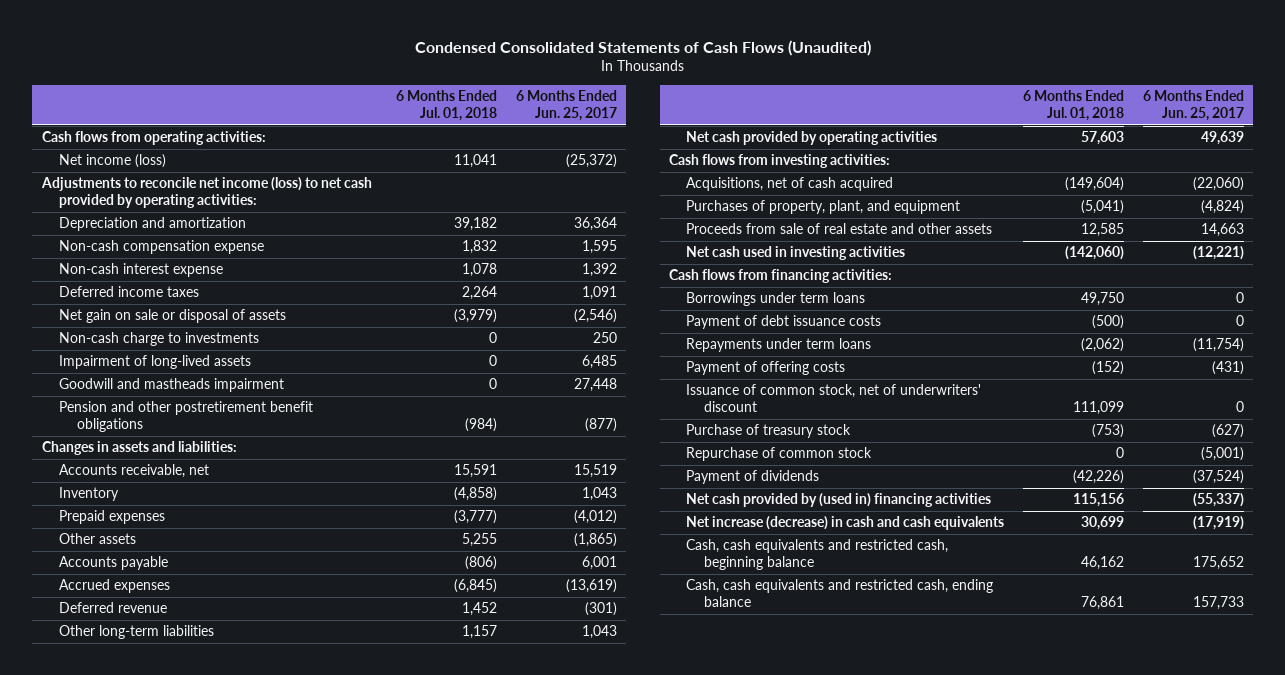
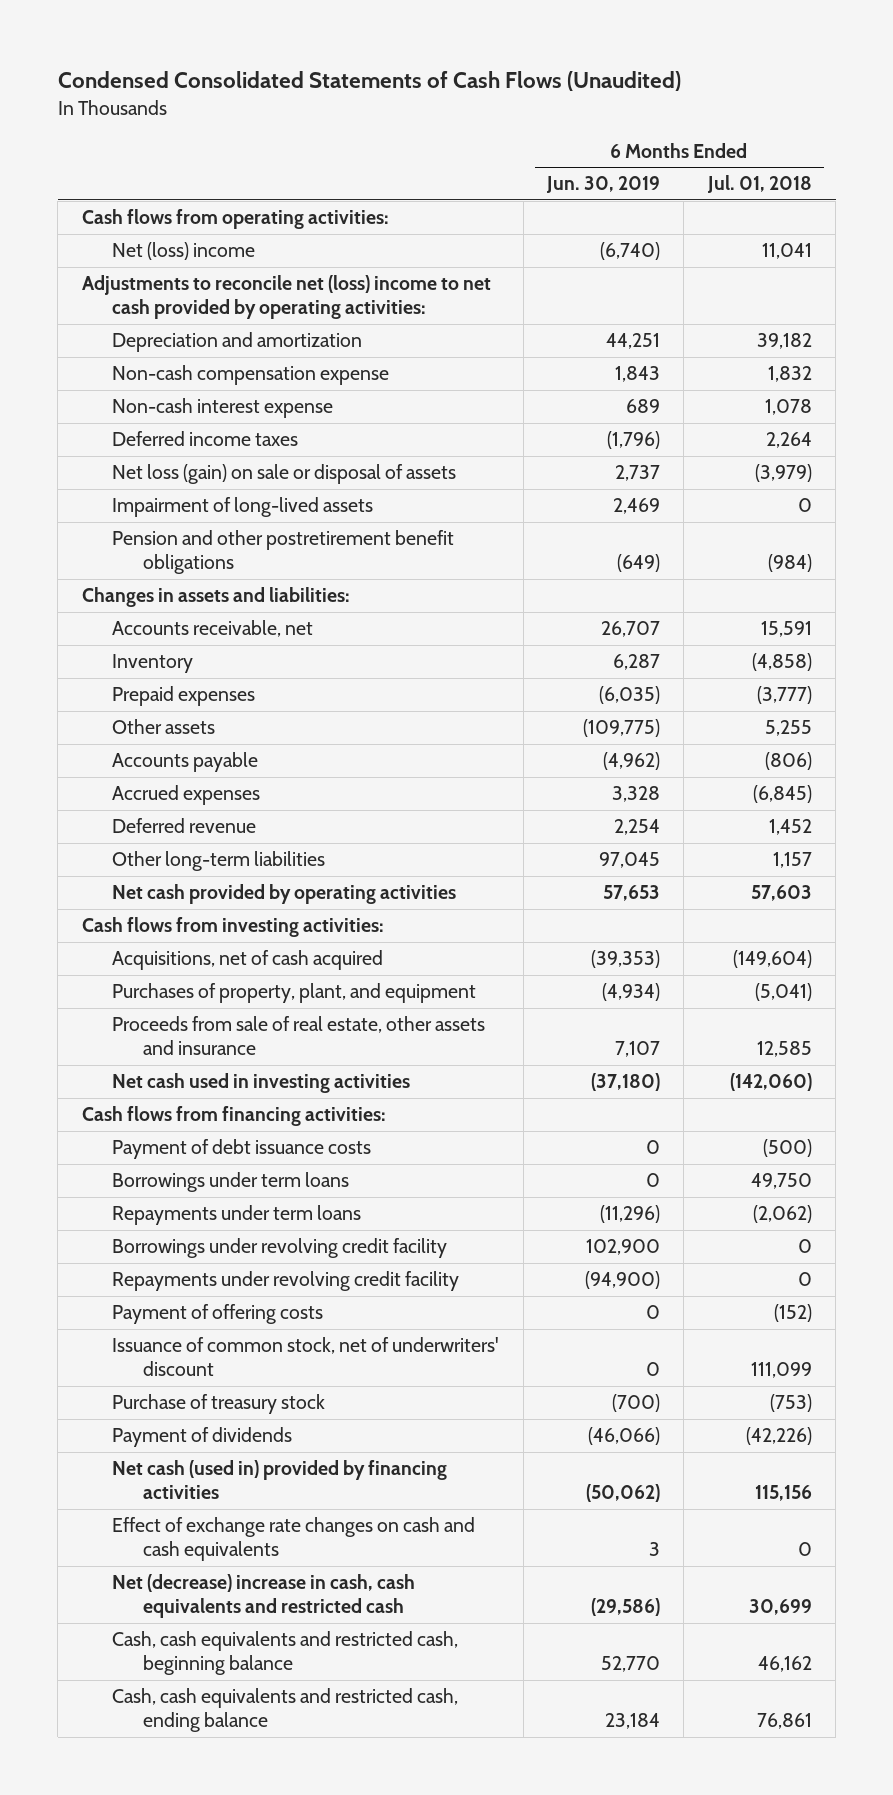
[515,90,617,122] 6 Months Ended Jun. 25, 2017 -> none
none -> [546,176,661,194] Jun. 30, 2019
[59,154,167,169] Net income (loss) -> [112,242,256,261] Net (loss) income
[40,177,372,209] Adjustments to reconcile net income (loss) to net cash provided by operating activities: -> [81,275,491,320] Adjustments to reconcile net (loss) income to net cash provided by operating activities:
[59,332,260,347] Non-cash charge to investments -> none
[59,309,287,324] Net gain on sale or disposal of assets -> [112,464,457,485] Net loss (gain) on sale or disposal of assets
[59,378,285,393] Goodwill and mastheads impairment -> none
[686,223,993,235] Proceeds from sale of real estate and other assets -> [112,1016,486,1056] Proceeds from sale of real estate, other assets and insurance
[686,292,866,307] Borrowings under term loans -> [112,1172,350,1193] Borrowings under term loans
none -> [112,1238,448,1259] Borrowings under revolving credit facility
none -> [112,1271,460,1292] Repayments under revolving credit facility
[686,447,873,462] Repurchase of common stock -> none
[686,493,992,508] Net cash provided by (used in) financing activities -> [112,1460,448,1500] Net cash (used in) provided by financing activities
none -> [112,1517,476,1562] Effect of exchange rate changes on cash and cash equivalents
[686,516,1005,531] Net increase (decrease) in cash and cash equivalents -> [112,1574,416,1619] Net (decrease) increase in cash, cash equivalents and restricted cash

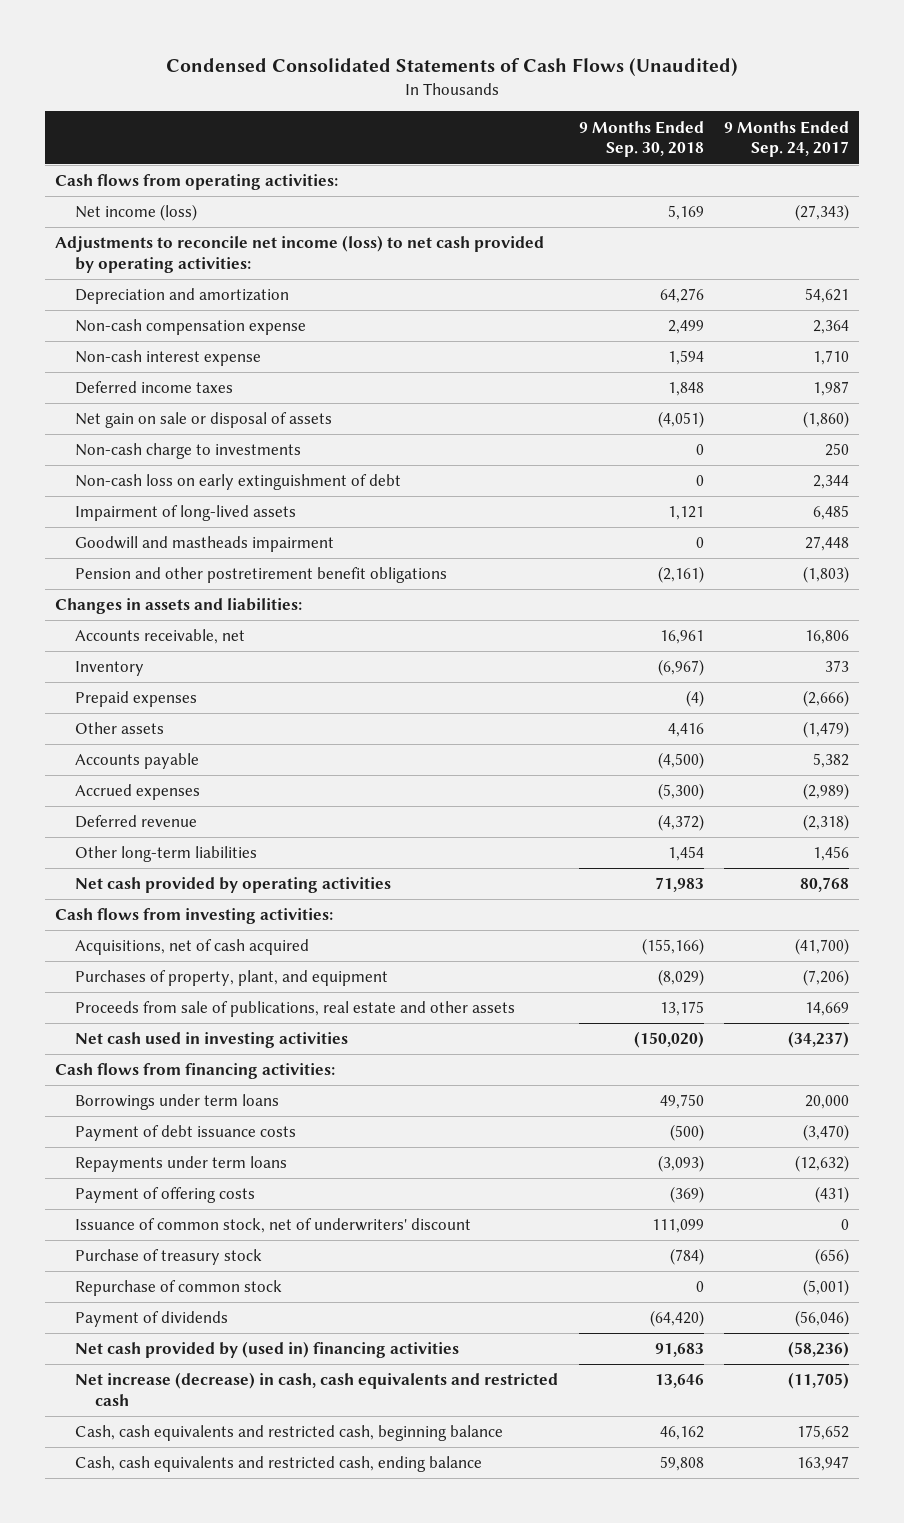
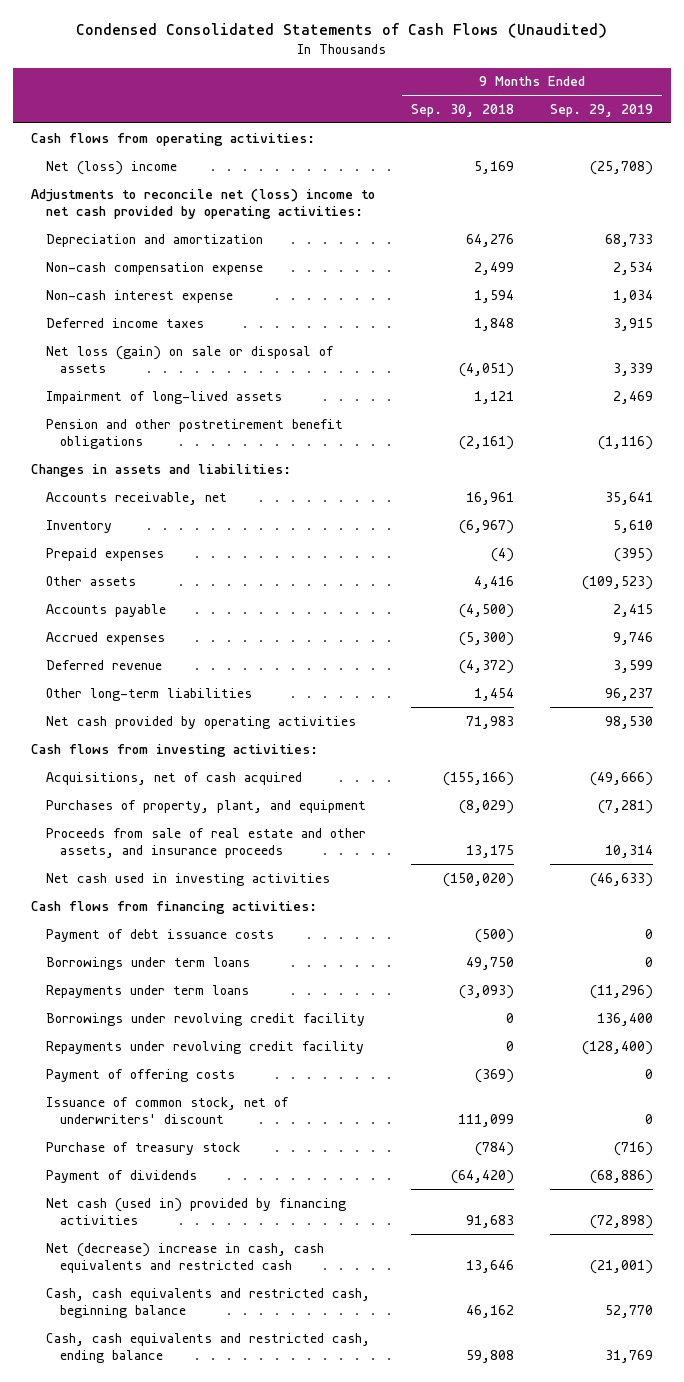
[723,120,849,158] 9 Months Ended Sep. 24, 2017 -> none
none -> [549,103,653,117] Sep. 29, 2019
[75,204,198,222] Net income (loss) -> [45,160,177,175] Net (loss) income
[55,235,545,273] Adjustments to reconcile net income (loss) to net cash provided by operating activities: -> [31,188,376,220] Adjustments to reconcile net (loss) income to net cash provided by operating activities:
[75,443,302,460] Non-cash charge to investments -> none
[75,474,402,491] Non-cash loss on early extinguishment of debt -> none
[75,412,333,429] Net gain on sale or disposal of assets -> [45,345,334,374] Net loss (gain) on sale or disposal of assets
[75,536,335,553] Goodwill and mastheads impairment -> none
[75,1001,516,1018] Proceeds from sale of publications, real estate and other assets -> [45,827,366,859] Proceeds from sale of real estate and other assets, and insurance proceeds
[75,1094,280,1111] Borrowings under term loans -> [45,956,250,970] Borrowings under term loans
none -> [45,1012,365,1026] Borrowings under revolving credit facility
none -> [45,1040,364,1054] Repayments under revolving credit facility
[75,1280,283,1297] Repurchase of common stock -> none
[75,1341,460,1359] Net cash provided by (used in) financing activities -> [45,1197,346,1226] Net cash (used in) provided by financing activities
[75,1372,559,1406] Net increase (decrease) in cash, cash equivalents and restricted cash -> [45,1242,324,1274] Net (decrease) increase in cash, cash equivalents and restricted cash

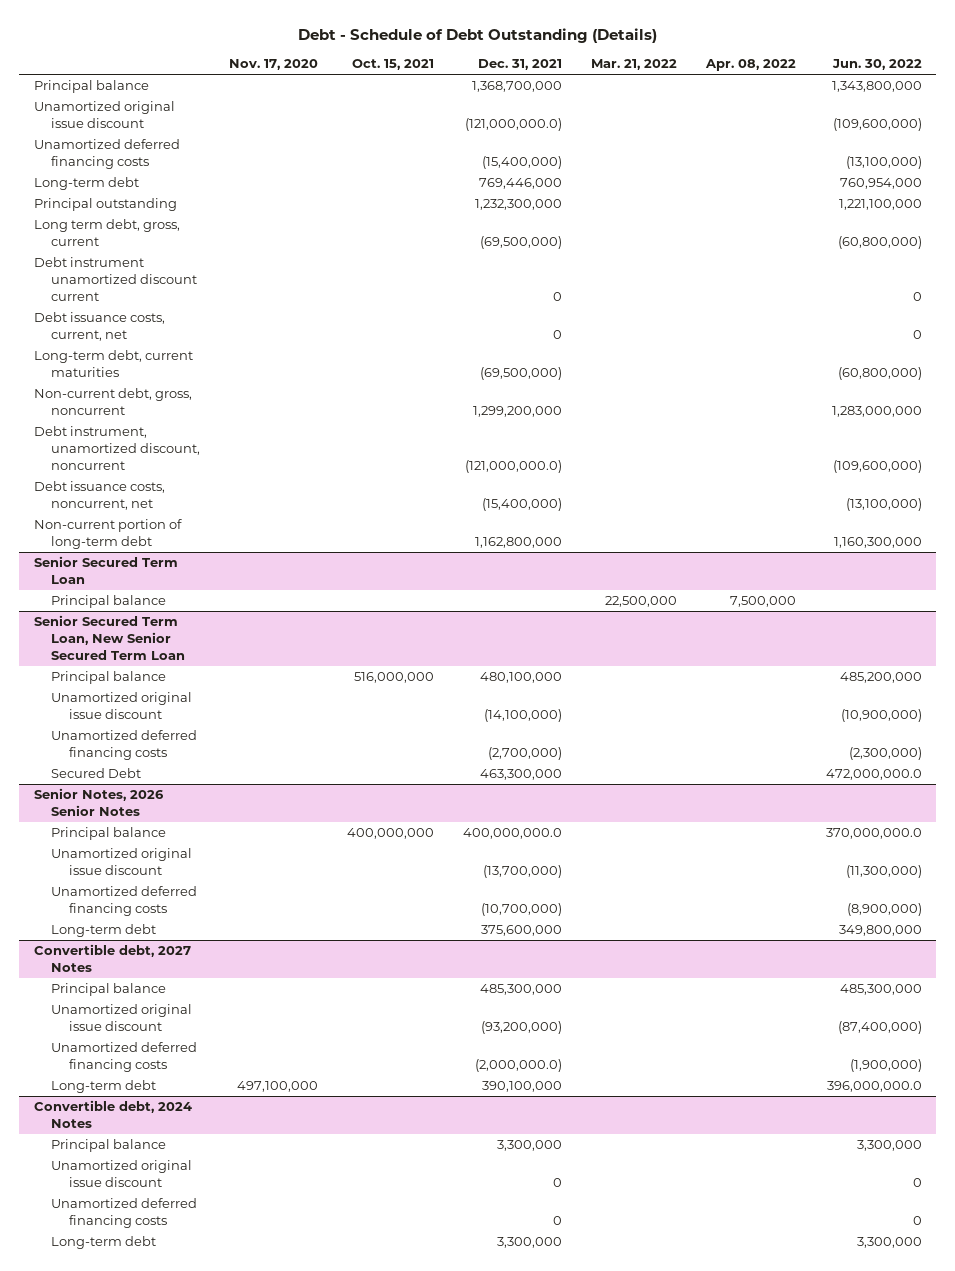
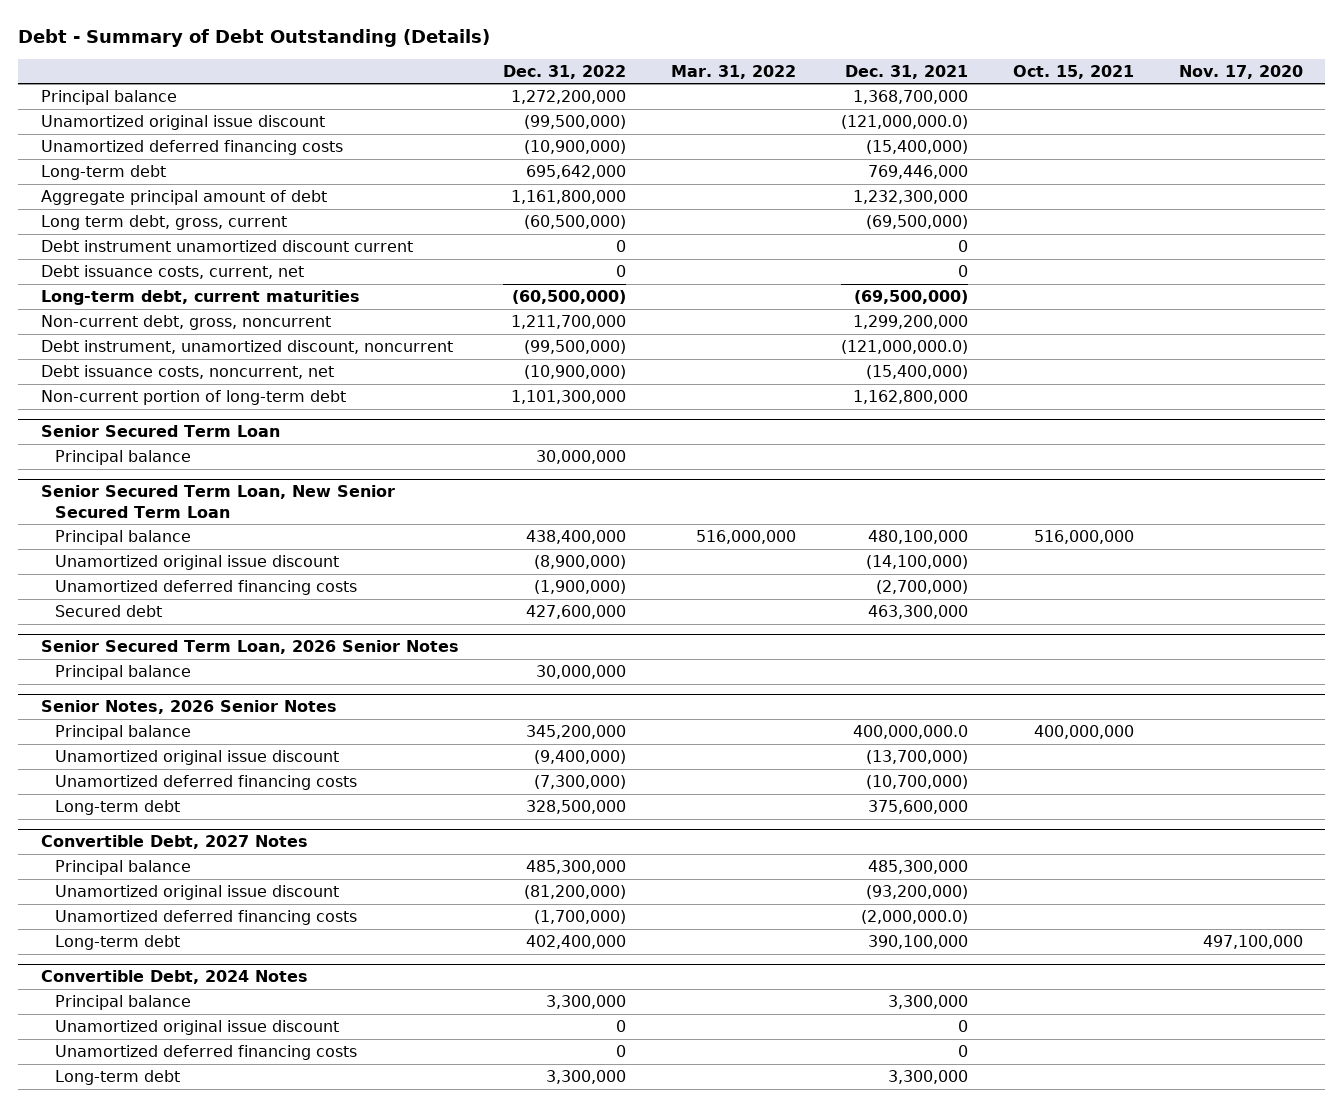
[297,27,657,43] Debt - Schedule of Debt Outstanding (Details) -> [18,28,491,47] Debt - Summary of Debt Outstanding (Details)
[591,58,678,70] Mar. 21, 2022 -> none
[705,58,797,71] Apr. 08, 2022 -> none
[831,58,922,70] Jun. 30, 2022 -> none
none -> [503,64,627,79] Dec. 31, 2022
none -> [671,64,797,79] Mar. 31, 2022
[33,198,177,212] Principal outstanding -> [40,190,327,206] Aggregate principal amount of debt
[51,768,142,779] Secured Debt -> [55,605,163,618] Secured debt
none -> [40,640,459,655] Senior Secured Term Loan, 2026 Senior Notes
none -> [55,665,192,681] Principal balance
[33,944,191,972] Convertible debt, 2027 Notes -> [40,835,308,850] Convertible Debt, 2027 Notes
[33,1100,192,1128] Convertible debt, 2024 Notes -> [40,970,308,985] Convertible Debt, 2024 Notes

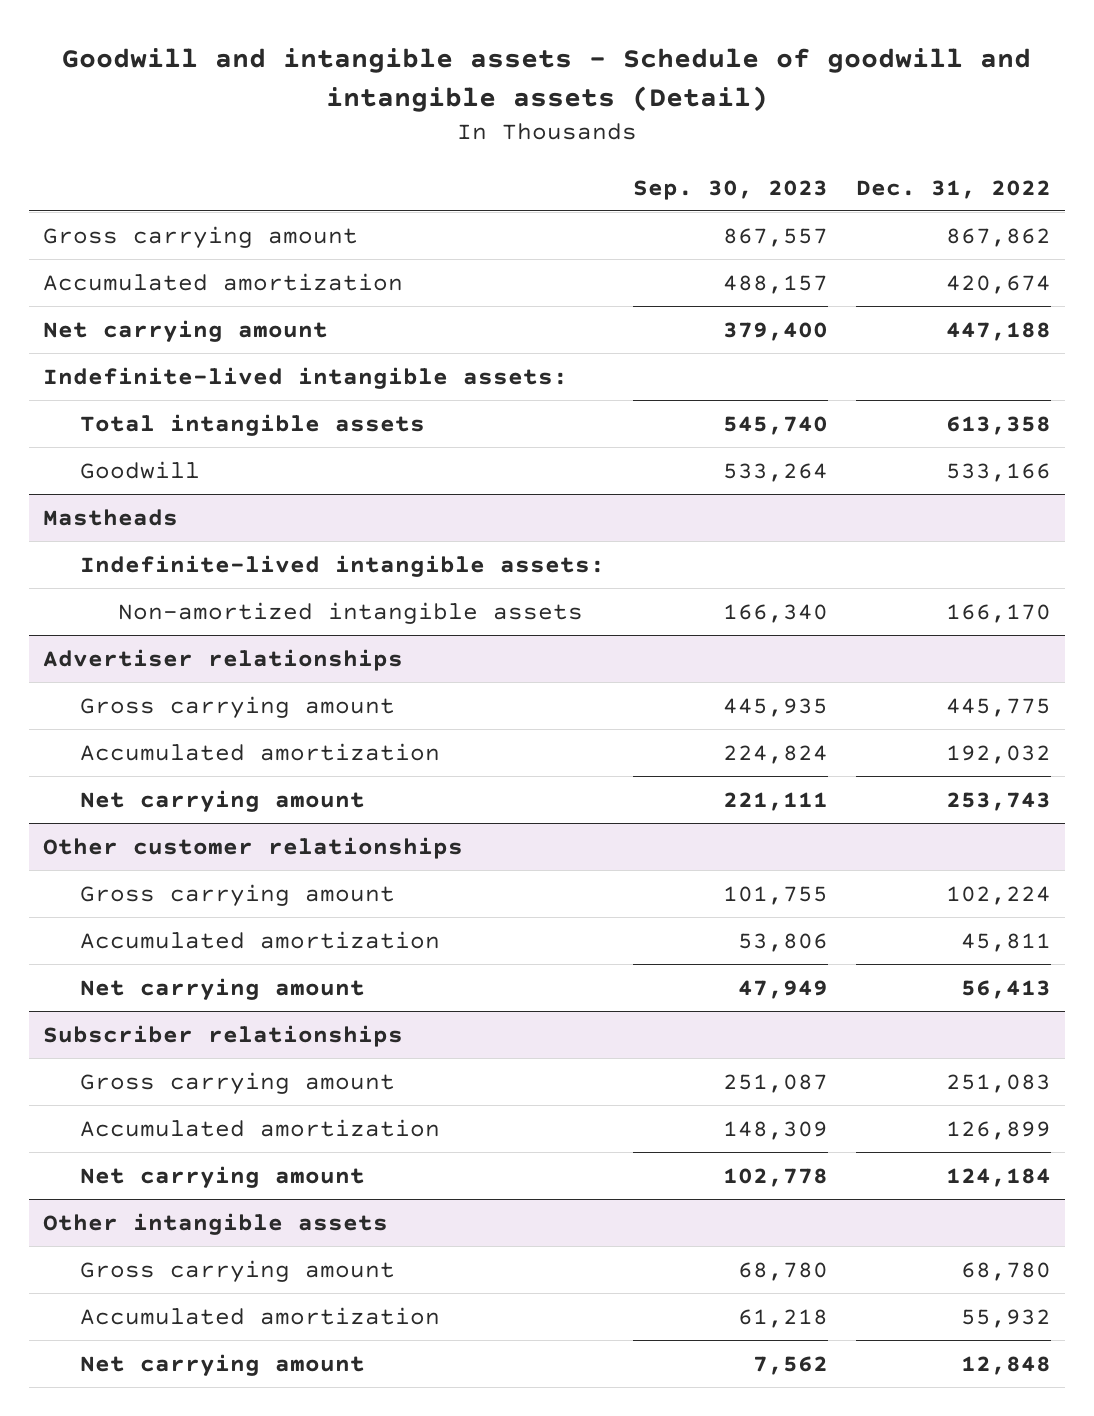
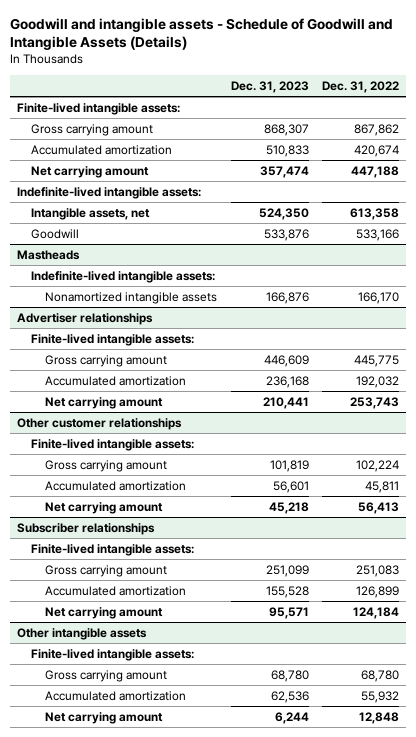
[61,48,1031,112] Goodwill and intangible assets - Schedule of goodwill and intangible assets (Detail) -> [10,17,394,51] Goodwill and intangible assets - Schedule of Goodwill and Intangible Assets (Details)
[633,179,829,200] Sep. 30, 2023 -> none
none -> [230,80,309,93] Dec. 31, 2023
none -> [16,102,180,115] Finite-lived intangible assets:
[80,413,426,436] Total intangible assets -> [31,207,151,220] Intangible assets, net
[118,601,584,624] Non-amortized intangible assets -> [45,291,218,304] Nonamortized intangible assets
none -> [31,333,195,346] Finite-lived intangible assets:
none -> [31,438,195,451] Finite-lived intangible assets:
none -> [31,543,195,556] Finite-lived intangible assets:
none -> [31,648,195,661] Finite-lived intangible assets:

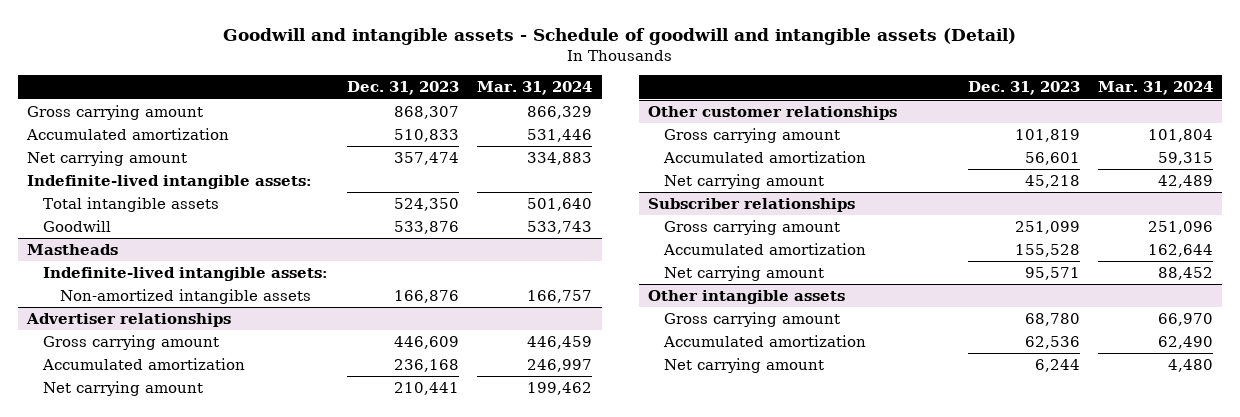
[10,17,394,51] Goodwill and intangible assets - Schedule of Goodwill and Intangible Assets (Details) -> [223,27,1017,45] Goodwill and intangible assets - Schedule of goodwill and intangible assets (Detail)
[321,80,399,93] Dec. 31, 2022 -> none
none -> [477,81,593,96] Mar. 31, 2024
[16,102,180,115] Finite-lived intangible assets: -> none
[31,207,151,220] Intangible assets, net -> [43,197,220,213] Total intangible assets
[45,291,218,304] Nonamortized intangible assets -> [59,289,311,305] Non-amortized intangible assets
[31,333,195,346] Finite-lived intangible assets: -> none
[31,438,195,451] Finite-lived intangible assets: -> none
[31,543,195,556] Finite-lived intangible assets: -> none
[31,648,195,661] Finite-lived intangible assets: -> none

